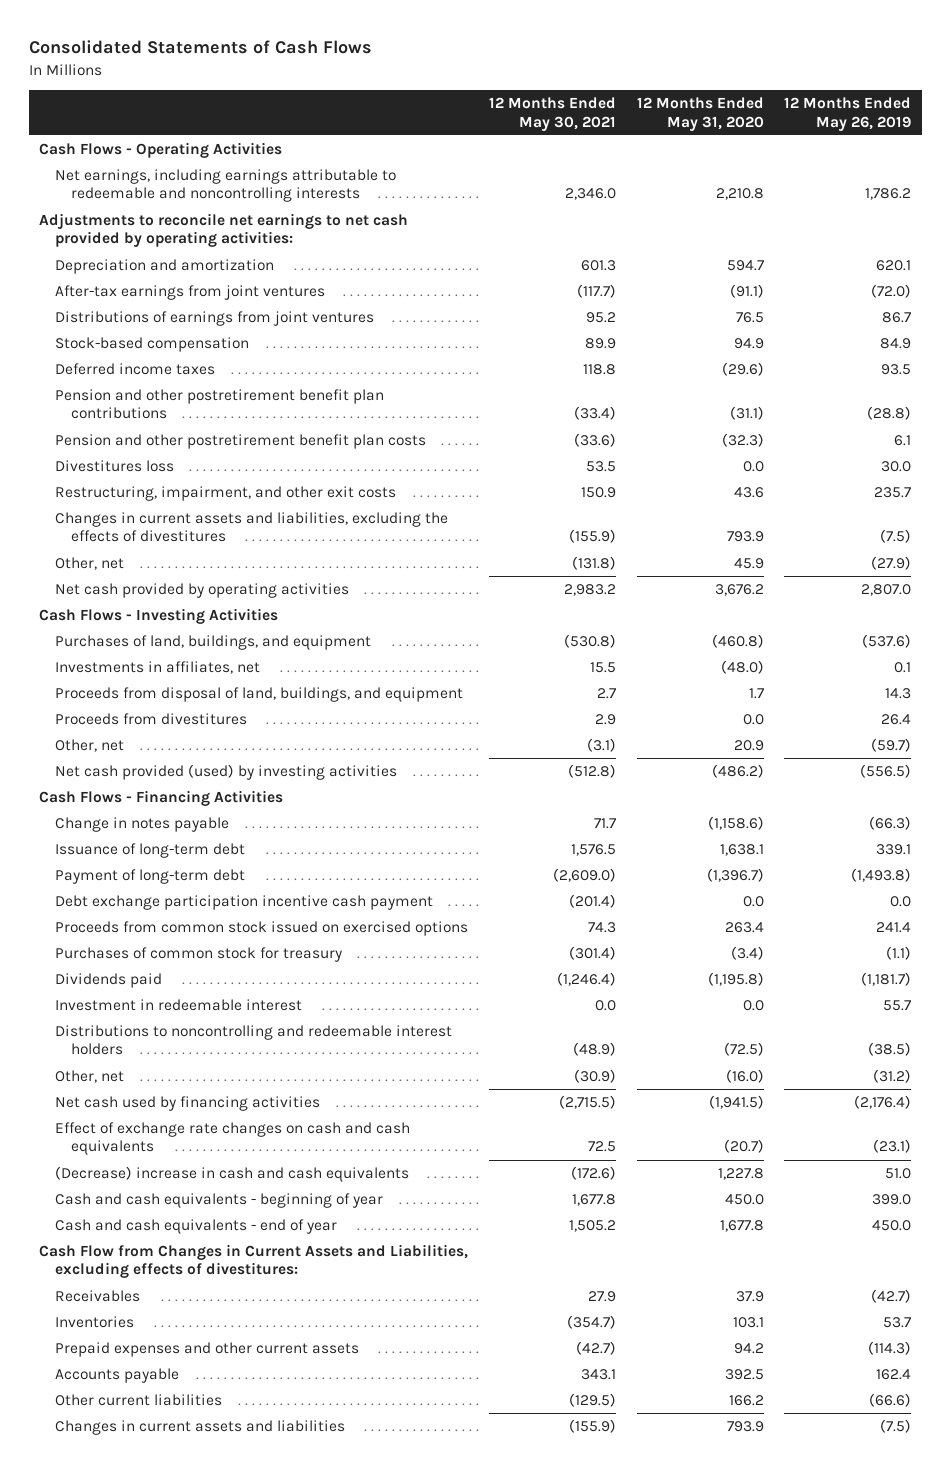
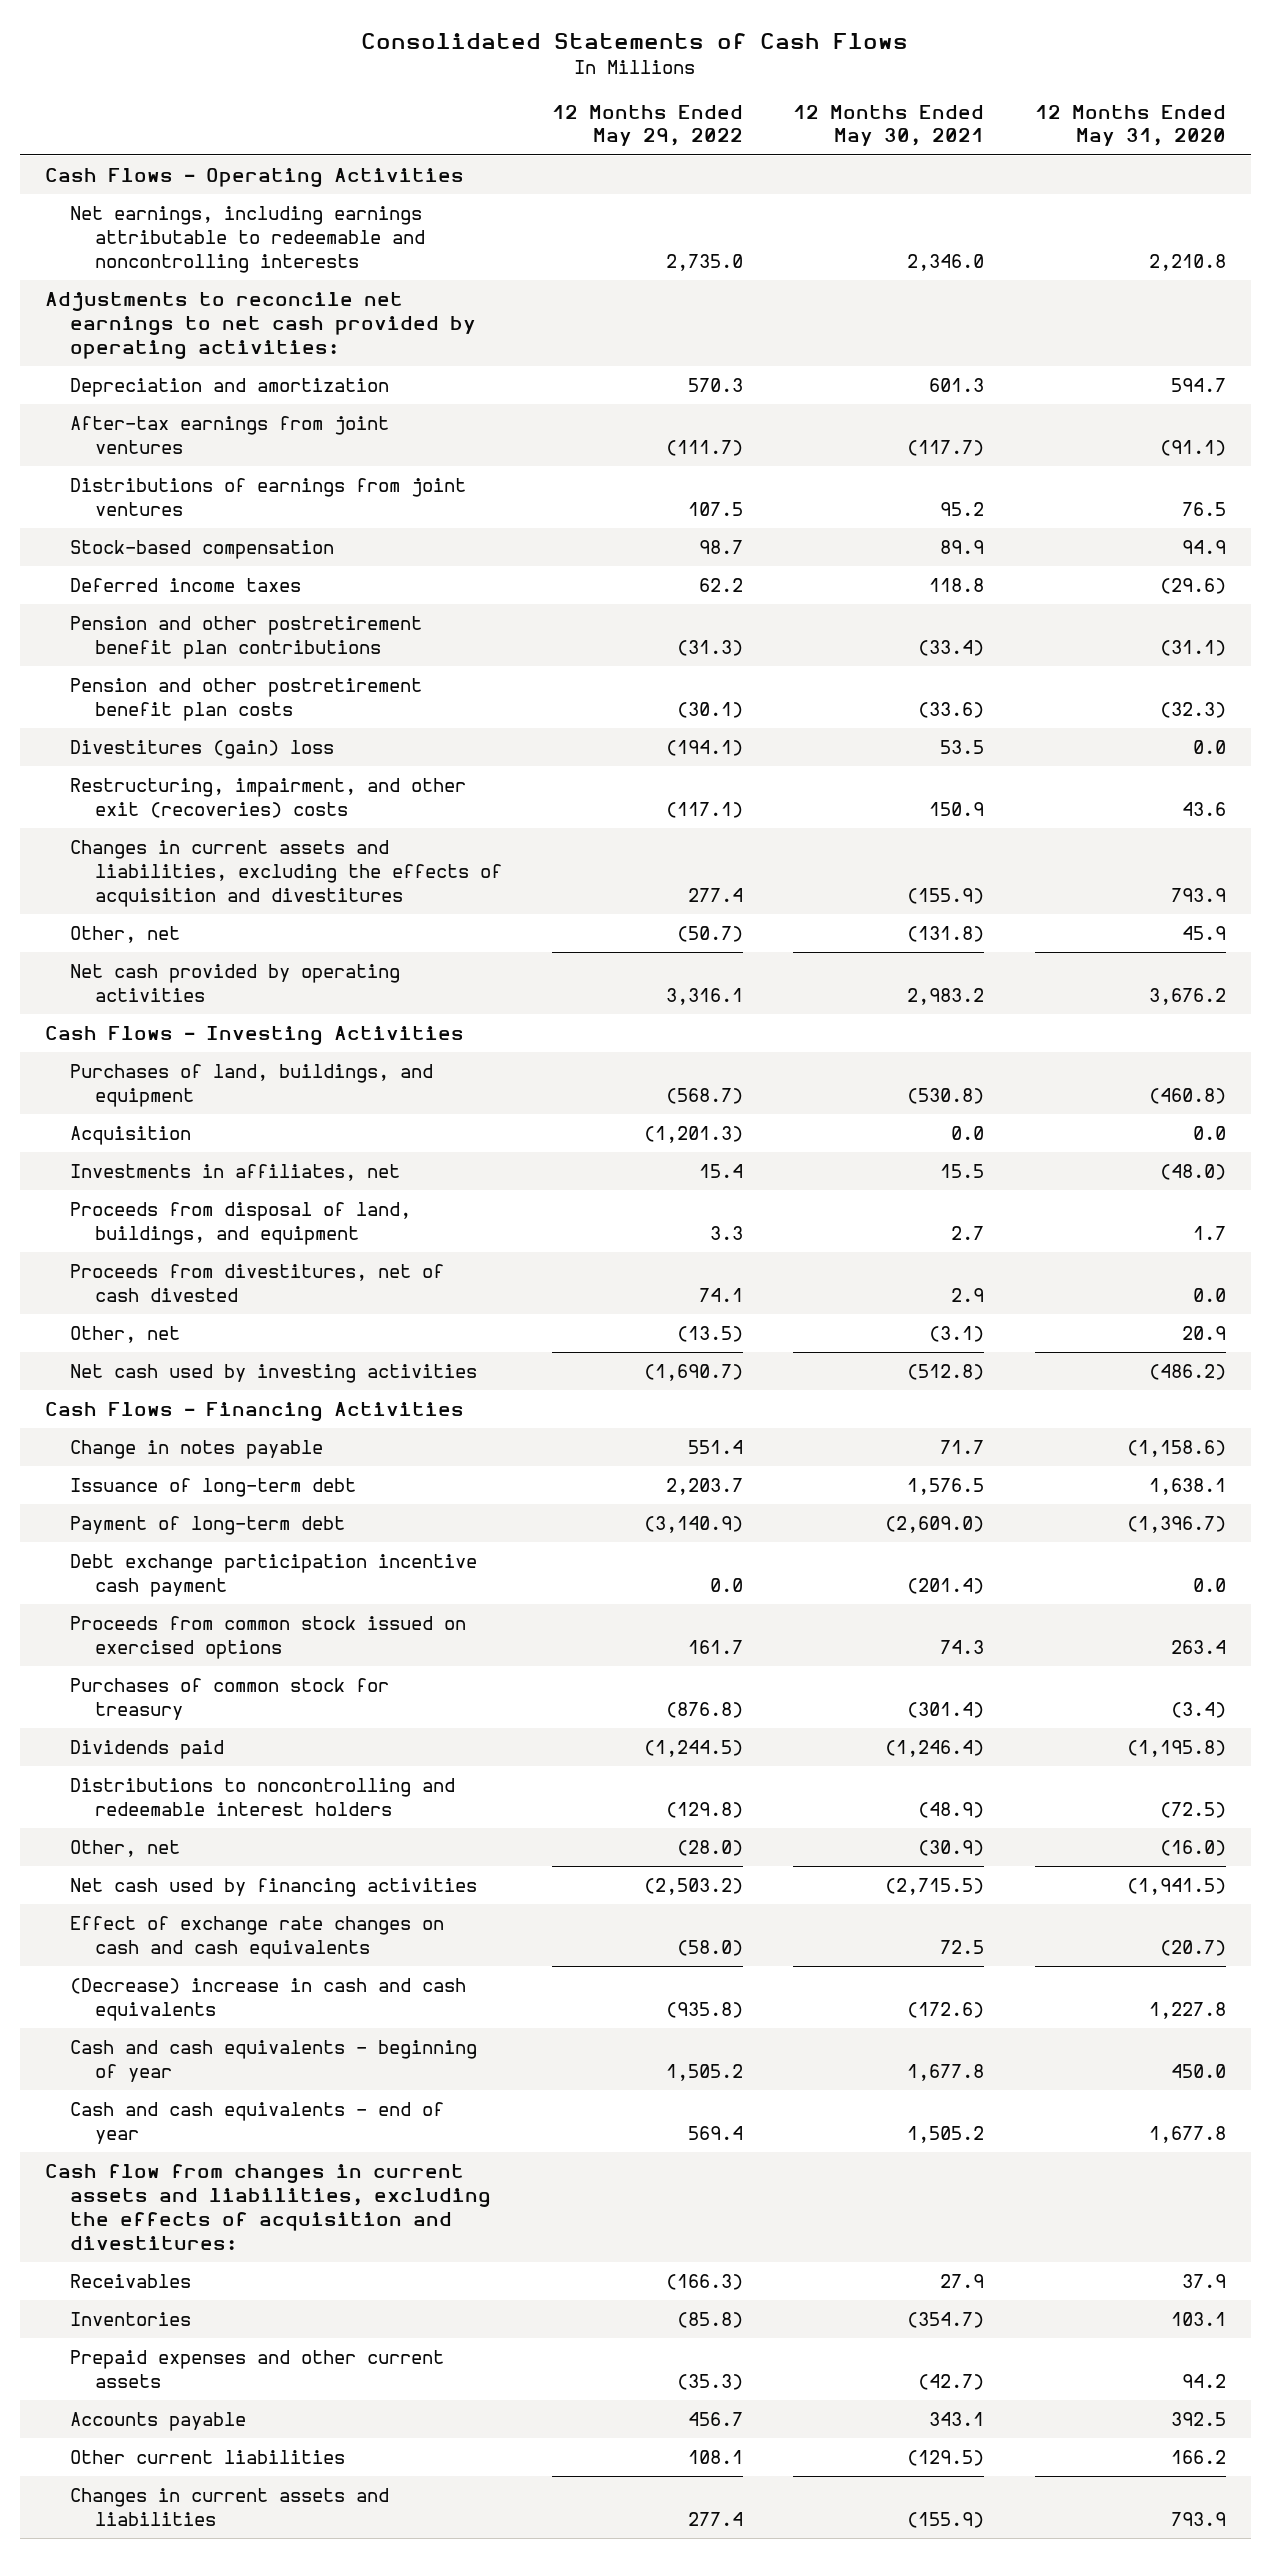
[784,97,912,131] 12 Months Ended May 26, 2019 -> none
none -> [552,104,744,147] 12 Months Ended May 29, 2022
[55,460,175,473] Divestitures loss -> [69,740,334,760] Divestitures (gain) loss
[55,486,397,502] Restructuring, impairment, and other exit costs -> [69,778,466,819] Restructuring, impairment, and other exit (recoveries) costs
[55,512,449,543] Changes in current assets and liabilities, excluding the effects of divestitures -> [69,840,503,908] Changes in current assets and liabilities, excluding the effects of acquisition and divestitures
none -> [69,1126,191,1146] Acquisition
[55,713,248,726] Proceeds from divestitures -> [69,1264,444,1303] Proceeds from divestitures, net of cash divested
[55,764,398,781] Net cash provided (used) by investing activities -> [69,1364,477,1384] Net cash used by investing activities
[55,999,303,1012] Investment in redeemable interest -> none
[39,1244,469,1279] Cash Flow from Changes in Current Assets and Liabilities, excluding effects of divestitures: -> [44,2164,491,2250] Cash flow from changes in current assets and liabilities, excluding the effects of acquisition and divestitures:

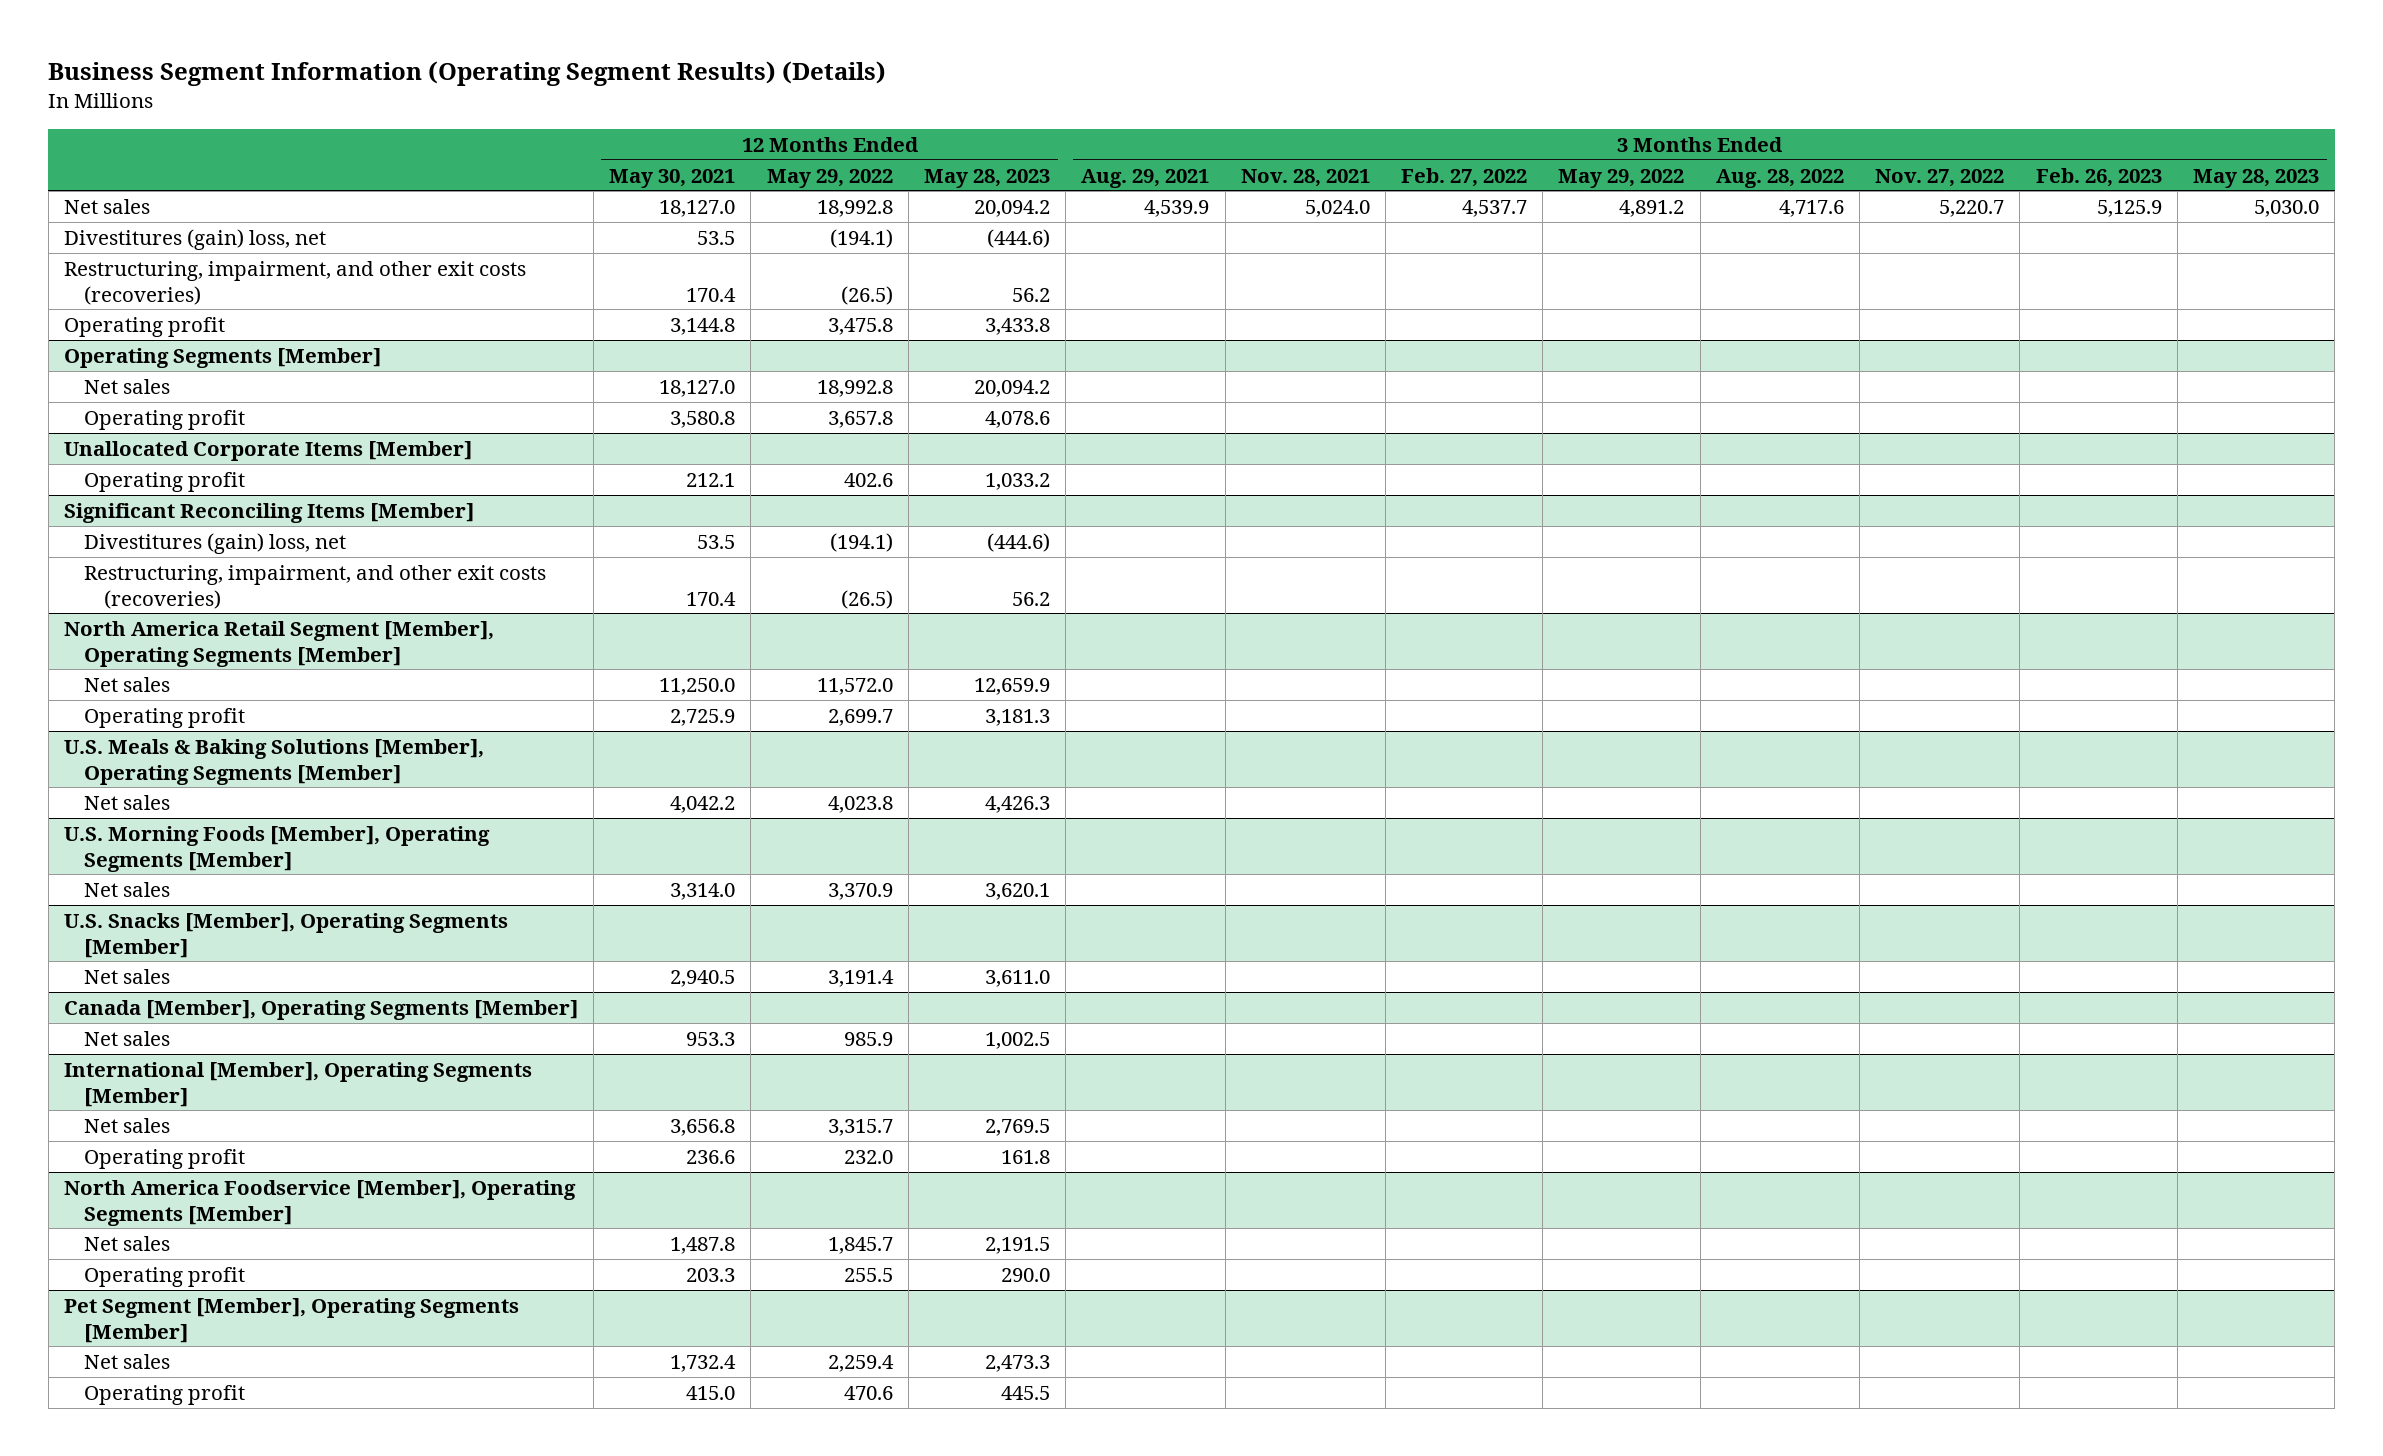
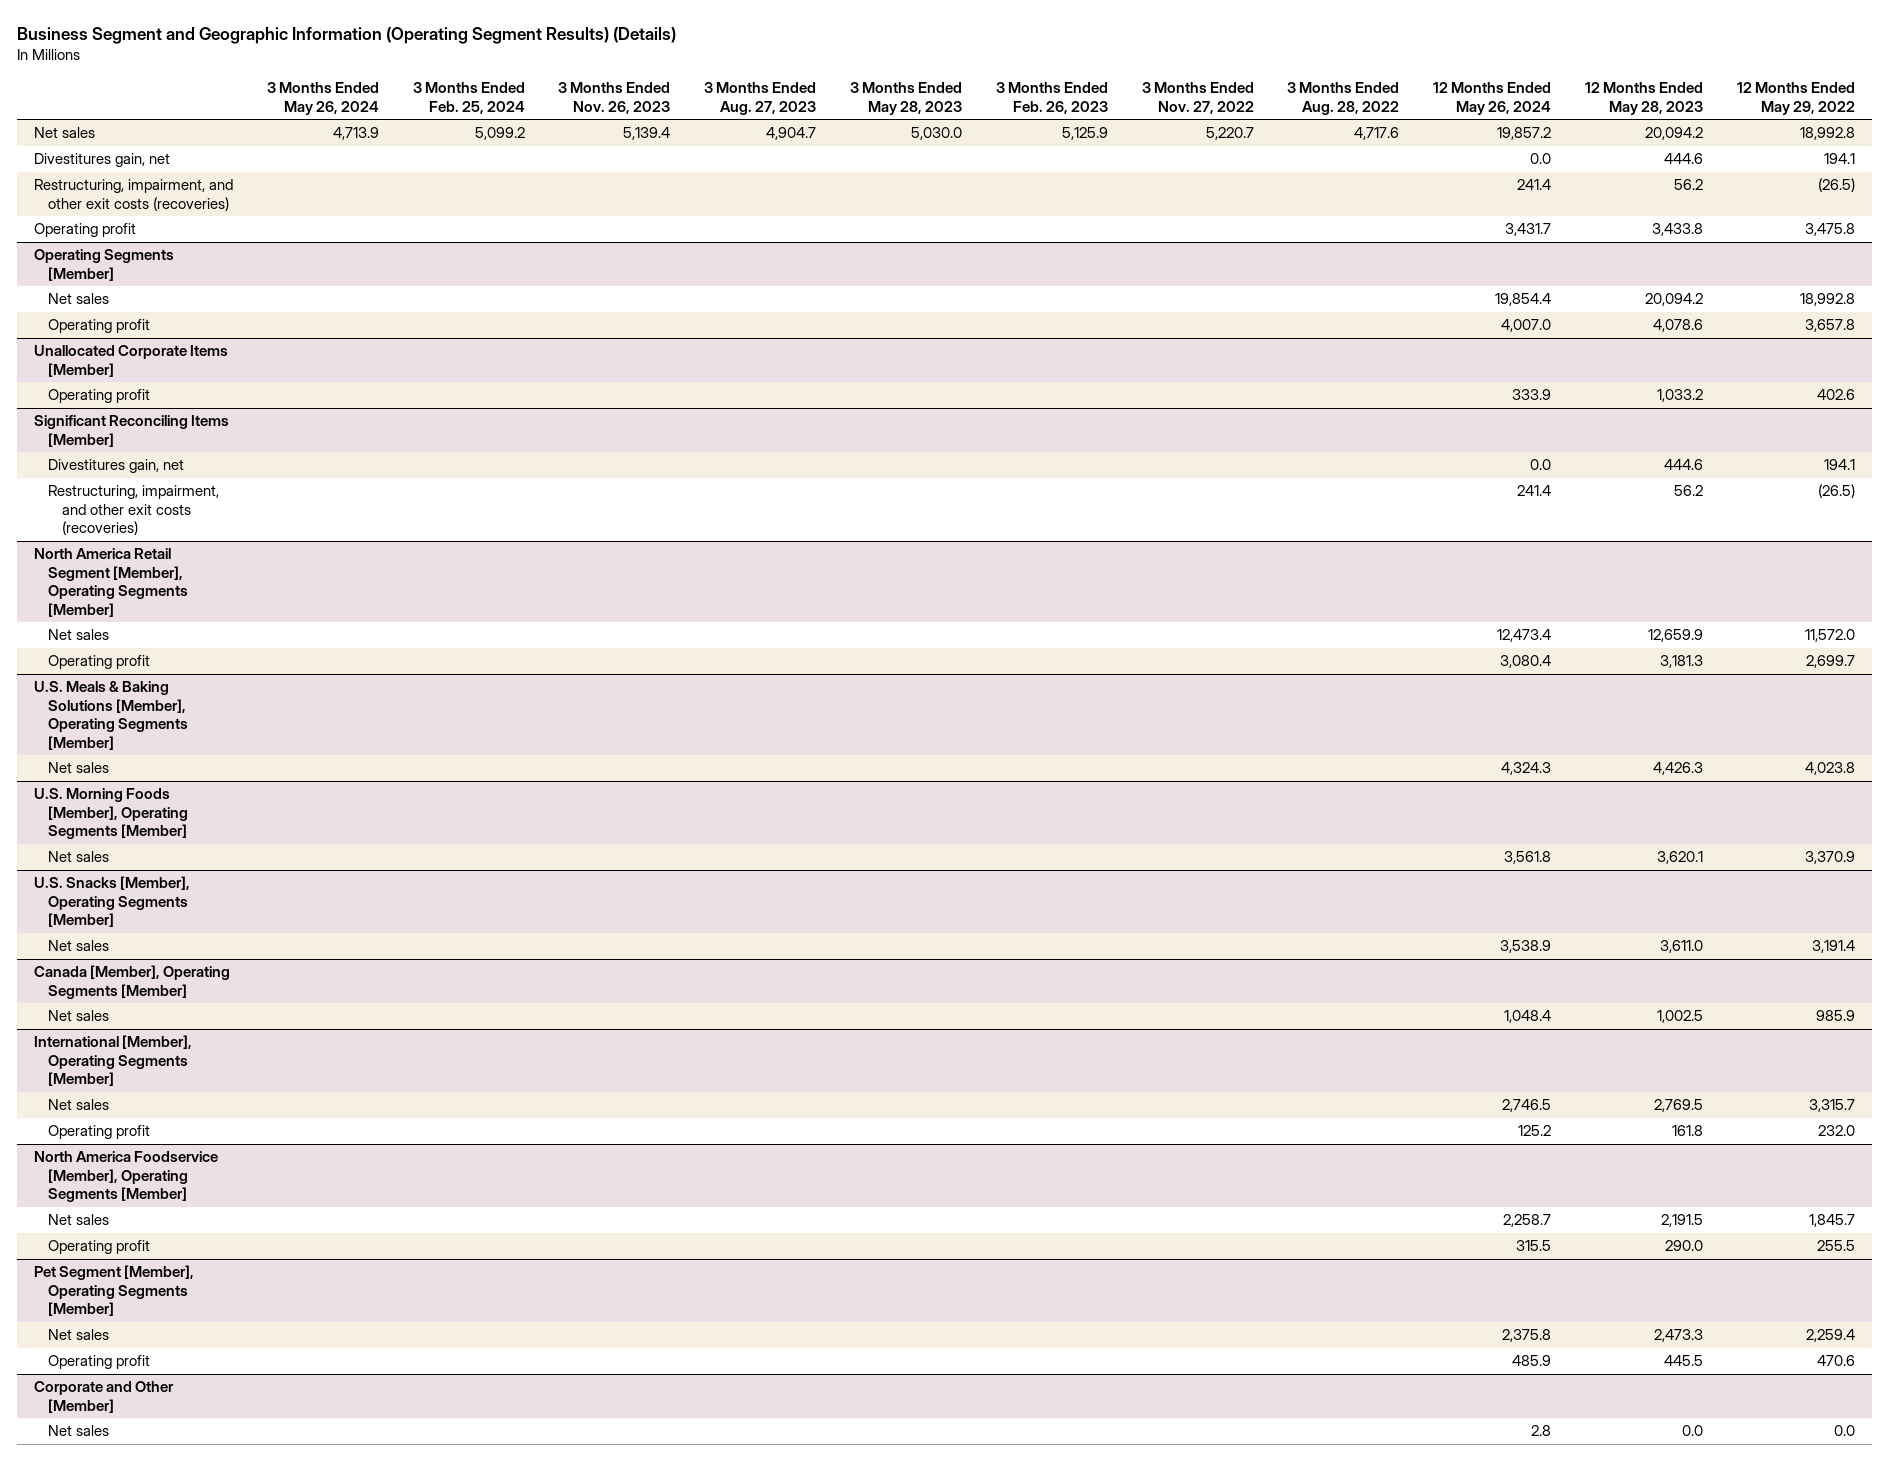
[48,61,887,87] Business Segment Information (Operating Segment Results) (Details) -> [17,27,677,45] Business Segment and Geographic Information (Operating Segment Results) (Details)
[609,168,736,188] May 30, 2021 -> none
[1081,168,1210,188] Aug. 29, 2021 -> none
[1240,168,1370,187] Nov. 28, 2021 -> none
[1401,167,1528,187] Feb. 27, 2022 -> none
[1558,168,1685,188] May 29, 2022 -> none
none -> [266,82,379,115] 3 Months Ended May 26, 2024
none -> [412,82,525,114] 3 Months Ended Feb. 25, 2024
none -> [558,82,671,114] 3 Months Ended Nov. 26, 2023
none -> [704,82,817,115] 3 Months Ended Aug. 27, 2023
none -> [1433,82,1552,115] 12 Months Ended May 26, 2024
[63,228,326,250] Divestitures (gain) loss, net -> [34,153,171,168] Divestitures gain, net
[829,228,893,248] (194.1) -> [1823,153,1855,165] 194.1
[986,228,1050,248] (444.6) -> [1663,153,1703,165] 444.6
[84,532,347,554] Divestitures (gain) loss, net -> [48,459,185,474] Divestitures gain, net
[829,532,893,552] (194.1) -> [1823,459,1855,471] 194.1
[986,532,1050,552] (444.6) -> [1663,459,1703,471] 444.6
none -> [34,1381,175,1413] Corporate and Other [Member]
none -> [48,1425,110,1437] Net sales

